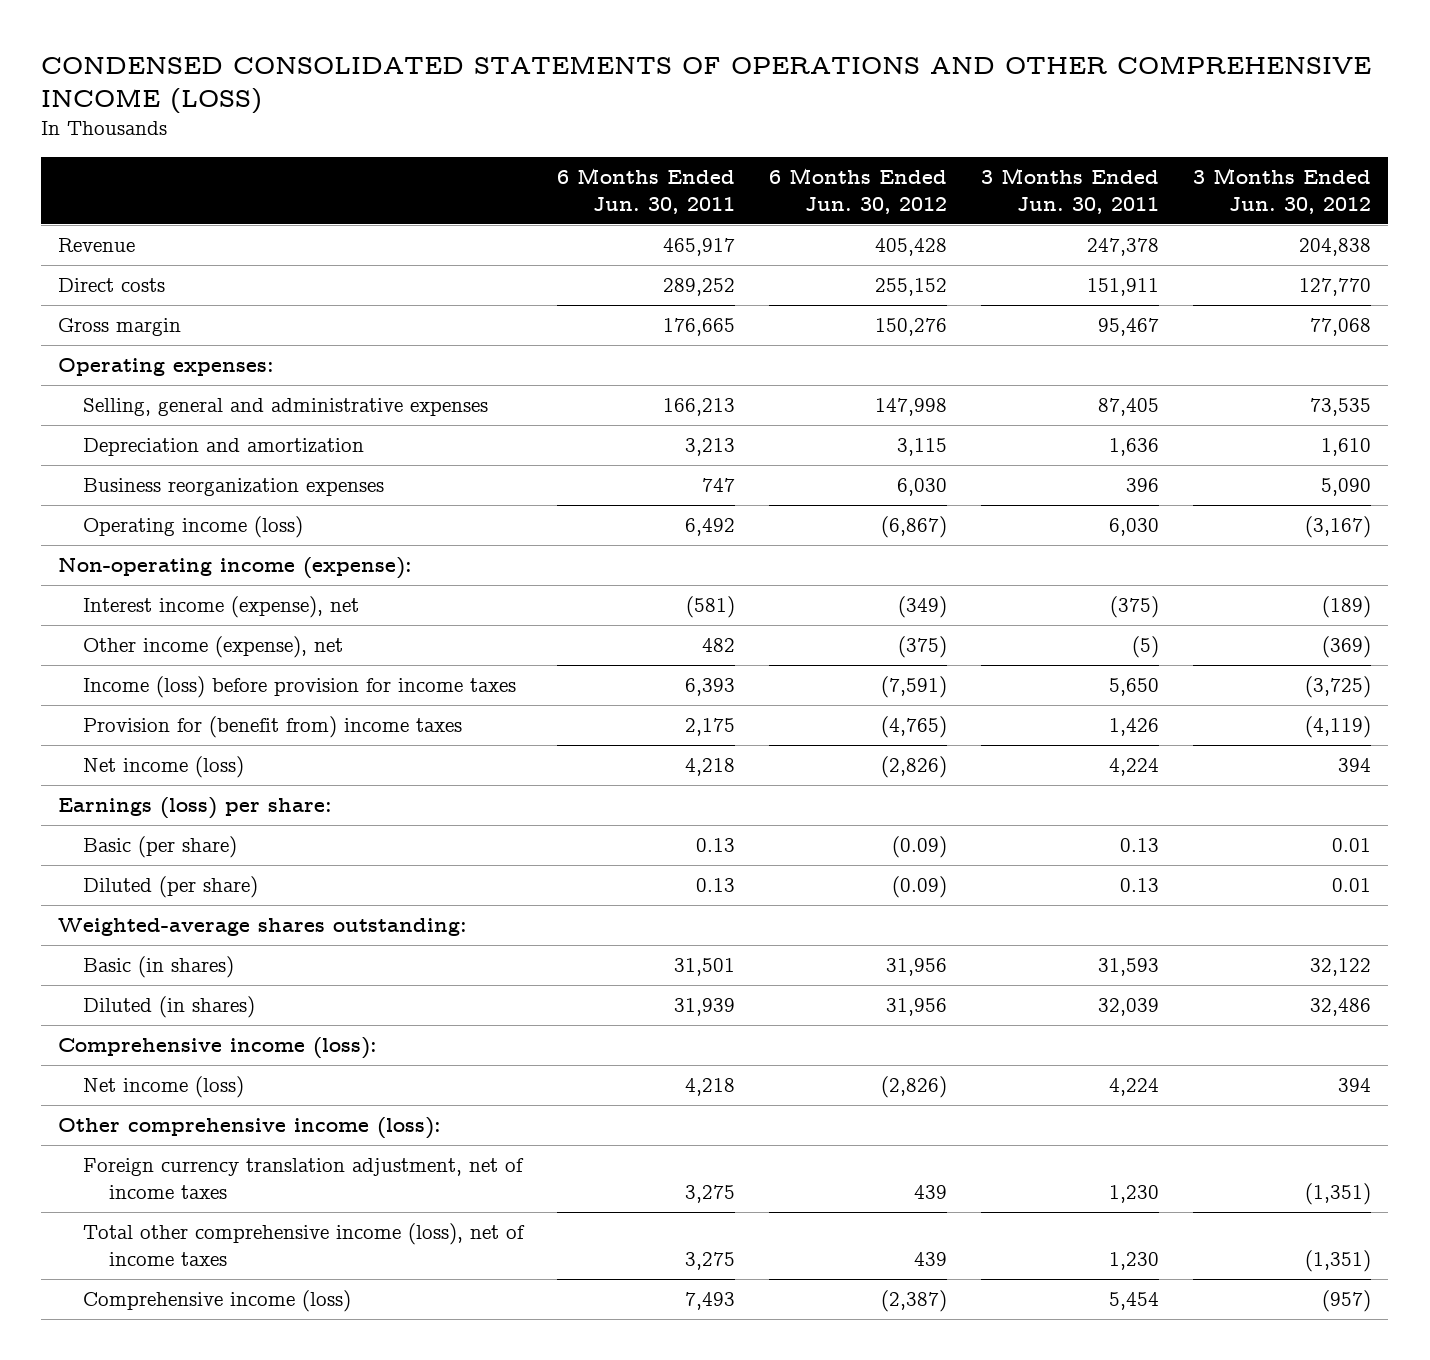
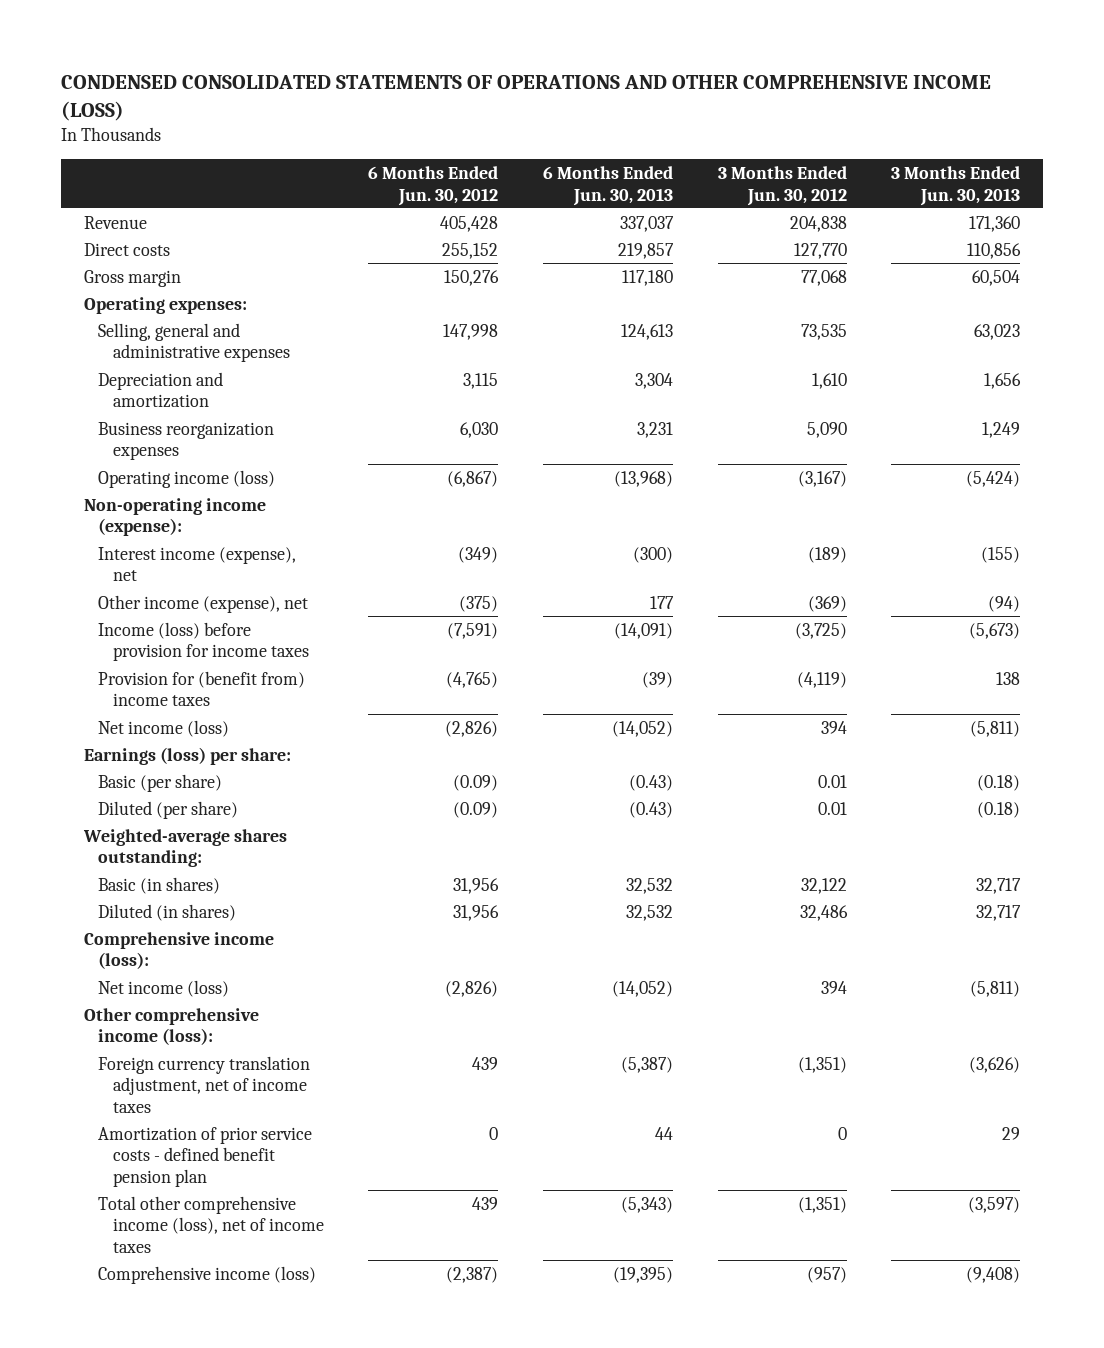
[557,167,736,215] 6 Months Ended Jun. 30, 2011 -> none
[981,167,1160,215] 3 Months Ended Jun. 30, 2011 -> none
none -> [543,165,674,206] 6 Months Ended Jun. 30, 2013
none -> [891,165,1021,206] 3 Months Ended Jun. 30, 2013
none -> [98,1126,313,1187] Amortization of prior service costs - defined benefit pension plan

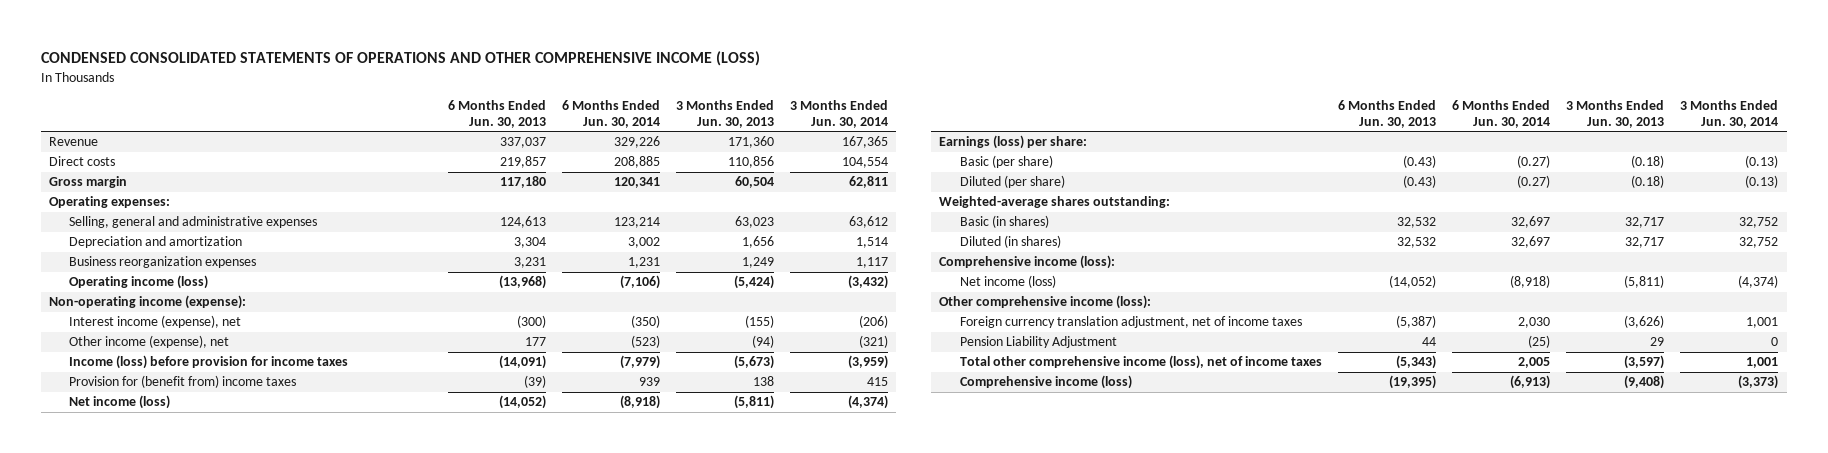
[368,165,499,206] 6 Months Ended Jun. 30, 2012 -> none
[717,165,847,206] 3 Months Ended Jun. 30, 2012 -> none
none -> [561,99,660,128] 6 Months Ended Jun. 30, 2014
none -> [790,99,889,128] 3 Months Ended Jun. 30, 2014
[98,1126,313,1187] Amortization of prior service costs - defined benefit pension plan -> [959,336,1117,349] Pension Liability Adjustment

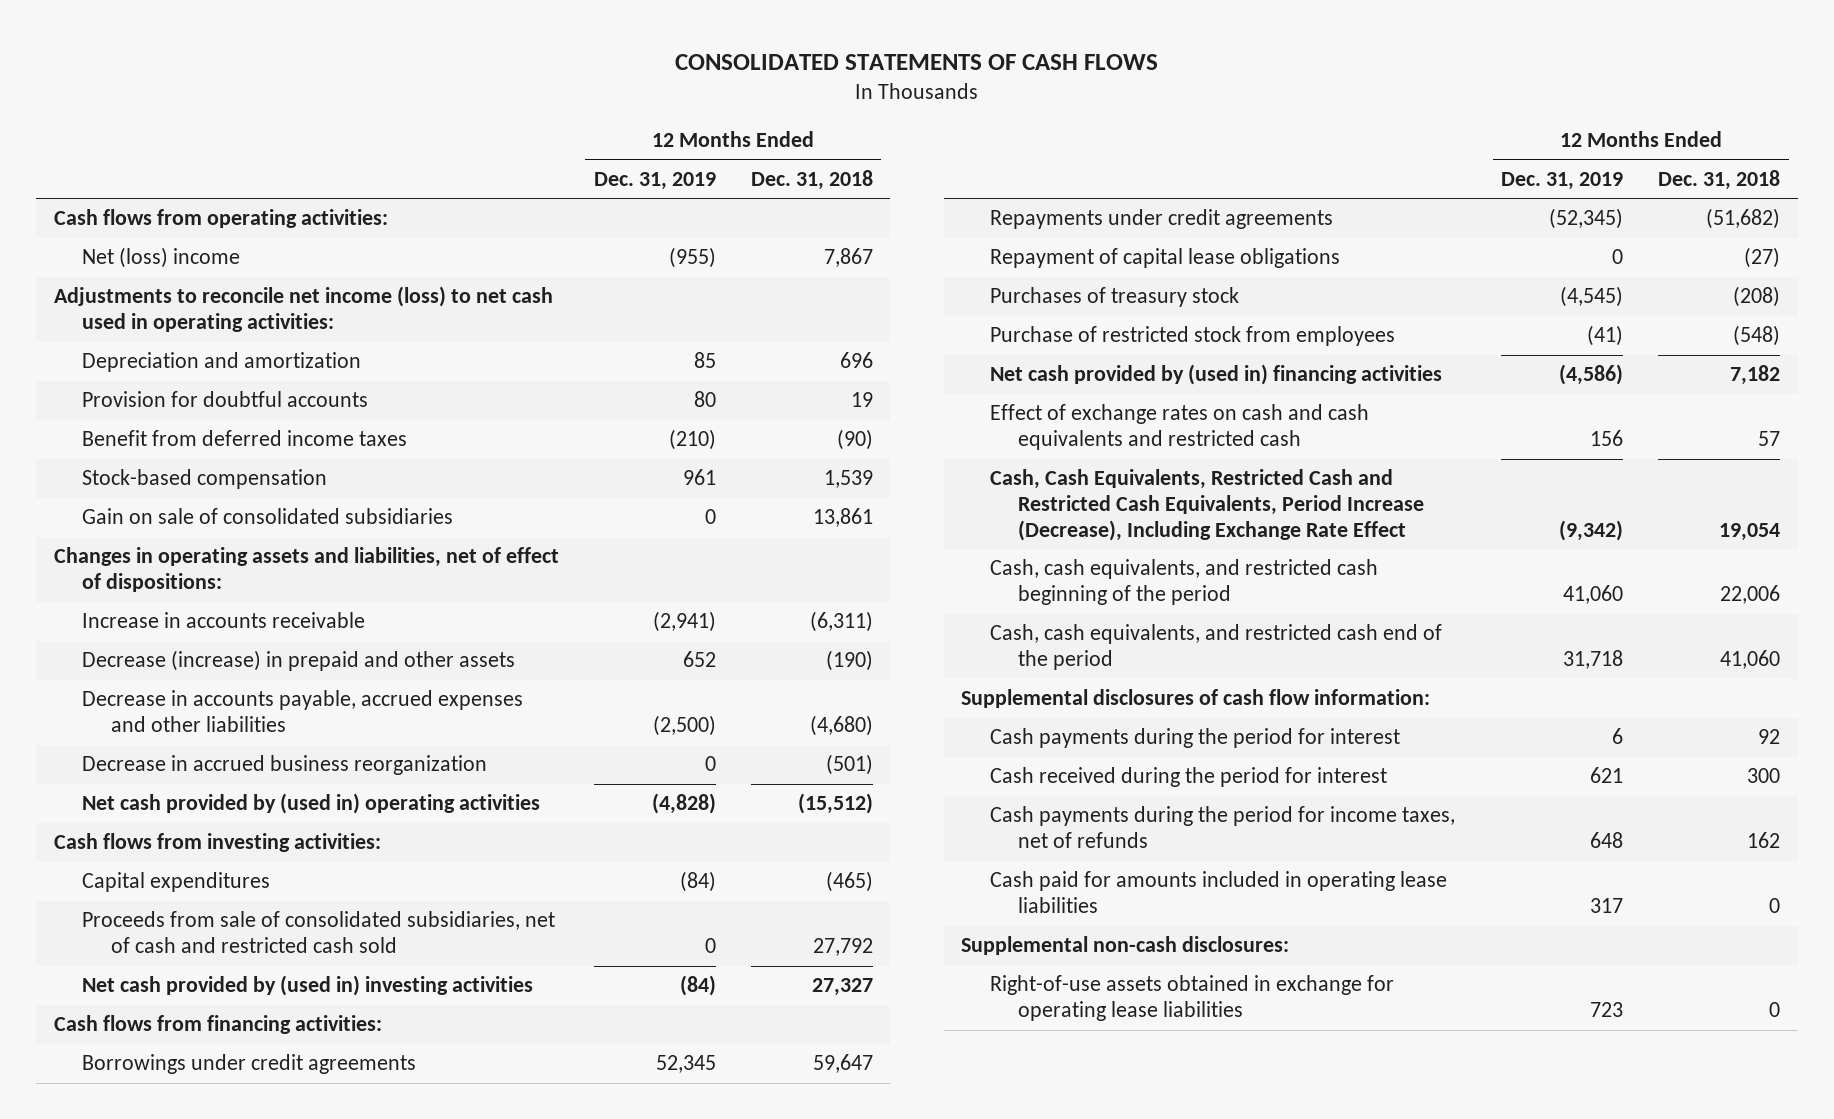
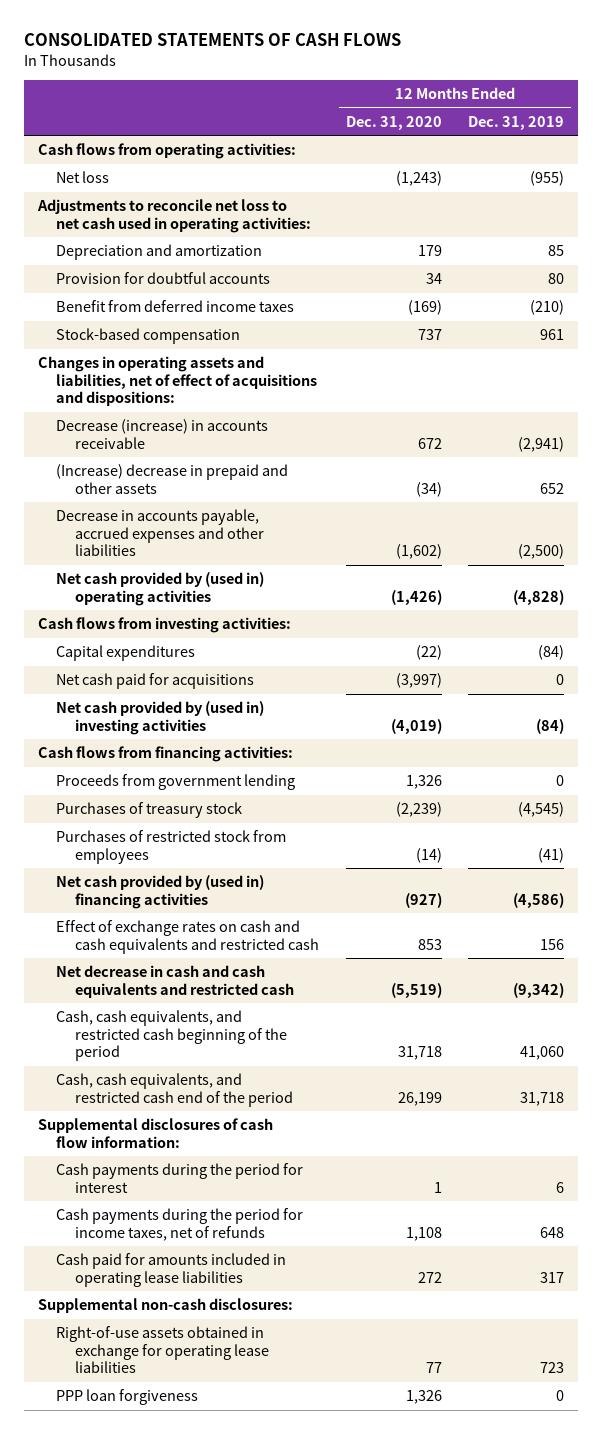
[750,169,873,190] Dec. 31, 2018 -> none
none -> [345,115,442,130] Dec. 31, 2020
[82,247,241,269] Net (loss) income -> [56,171,110,184] Net loss
[53,286,553,333] Adjustments to reconcile net income (loss) to net cash used in operating activities: -> [36,199,312,233] Adjustments to reconcile net loss to net cash used in operating activities:
[82,508,454,525] Gain on sale of consolidated subsidiaries -> none
[53,547,559,593] Changes in operating assets and liabilities, net of effect of dispositions: -> [37,356,318,407] Changes in operating assets and liabilities, net of effect of acquisitions and dispositions:
[82,612,366,629] Increase in accounts receivable -> [56,419,269,449] Decrease (increase) in accounts receivable
[82,650,516,672] Decrease (increase) in prepaid and other assets -> [56,464,289,494] (Increase) decrease in prepaid and other assets
[82,755,488,776] Decrease in accrued business reorganization -> none
[82,911,556,954] Proceeds from sale of consolidated subsidiaries, net of cash and restricted cash sold -> none
none -> [56,673,255,690] Net cash paid for acquisitions
[82,1054,417,1075] Borrowings under credit agreements -> none
[989,209,1333,230] Repayments under credit agreements -> none
[989,248,1340,269] Repayment of capital lease obligations -> none
none -> [56,774,296,791] Proceeds from government lending
[989,326,1395,347] Purchase of restricted stock from employees -> [56,830,287,864] Purchases of restricted stock from employees
[989,469,1425,541] Cash, Cash Equivalents, Restricted Cash and Restricted Cash Equivalents, Period Increase (Decrease), Including Exchange Rate Effect -> [56,965,294,998] Net decrease in cash and cash equivalents and restricted cash
[989,767,1387,788] Cash received during the period for interest -> none
none -> [56,1389,199,1406] PPP loan forgiveness

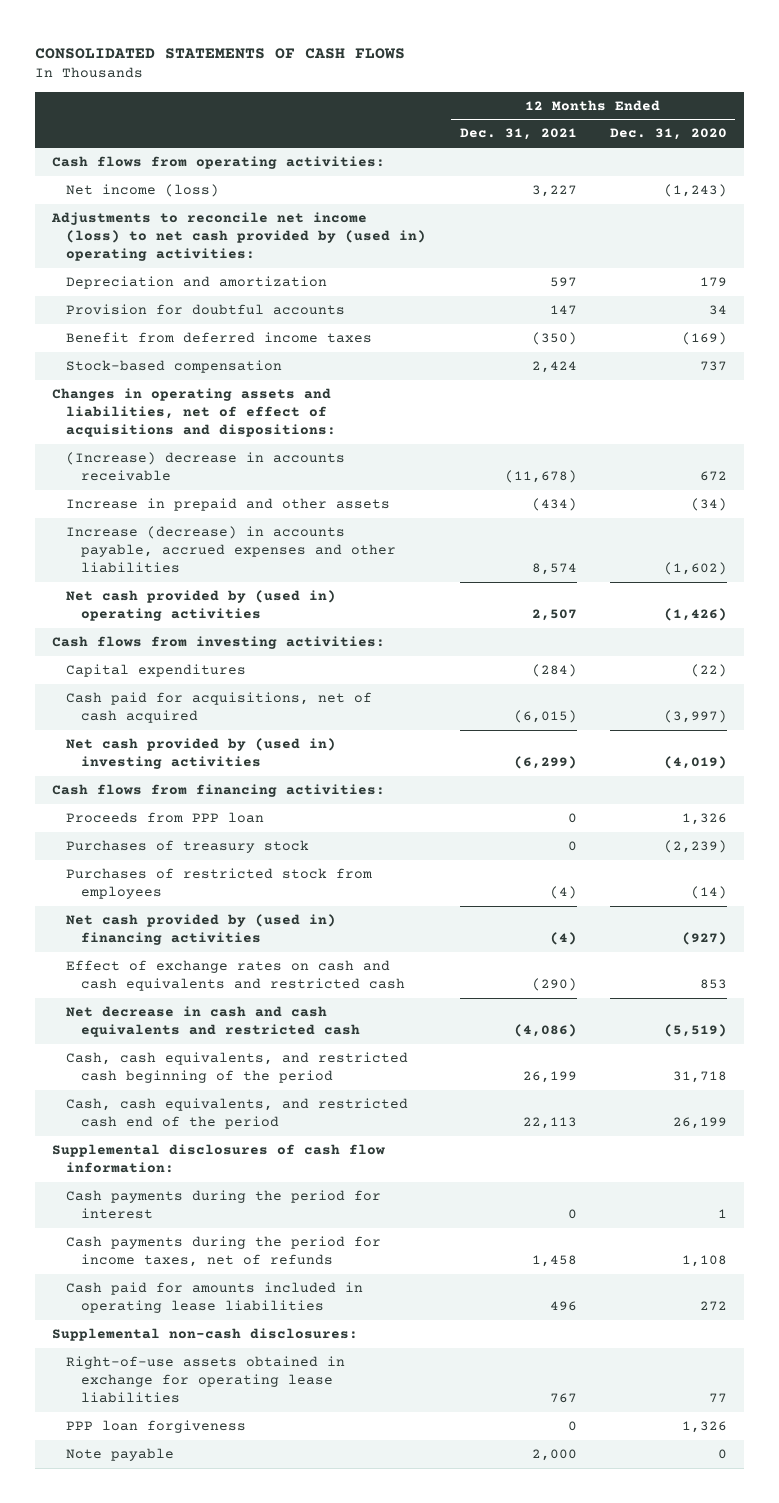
[468,115,565,130] Dec. 31, 2019 -> none
none -> [459,128,577,141] Dec. 31, 2021
[56,171,110,184] Net loss -> [66,184,220,198] Net income (loss)
[36,199,312,233] Adjustments to reconcile net loss to net cash used in operating activities: -> [50,212,427,262] Adjustments to reconcile net income (loss) to net cash provided by (used in) operating activities:
[56,419,269,449] Decrease (increase) in accounts receivable -> [66,452,346,482] (Increase) decrease in accounts receivable
[56,464,289,494] (Increase) decrease in prepaid and other assets -> [66,498,391,512] Increase in prepaid and other assets
[56,509,264,557] Decrease in accounts payable, accrued expenses and other liabilities -> [66,526,397,574] Increase (decrease) in accounts payable, accrued expenses and other liabilities
[56,673,255,690] Net cash paid for acquisitions -> [66,692,373,724] Cash paid for acquisitions, net of cash acquired
[56,774,296,791] Proceeds from government lending -> [66,812,265,824] Proceeds from PPP loan
none -> [66,1448,175,1462] Note payable

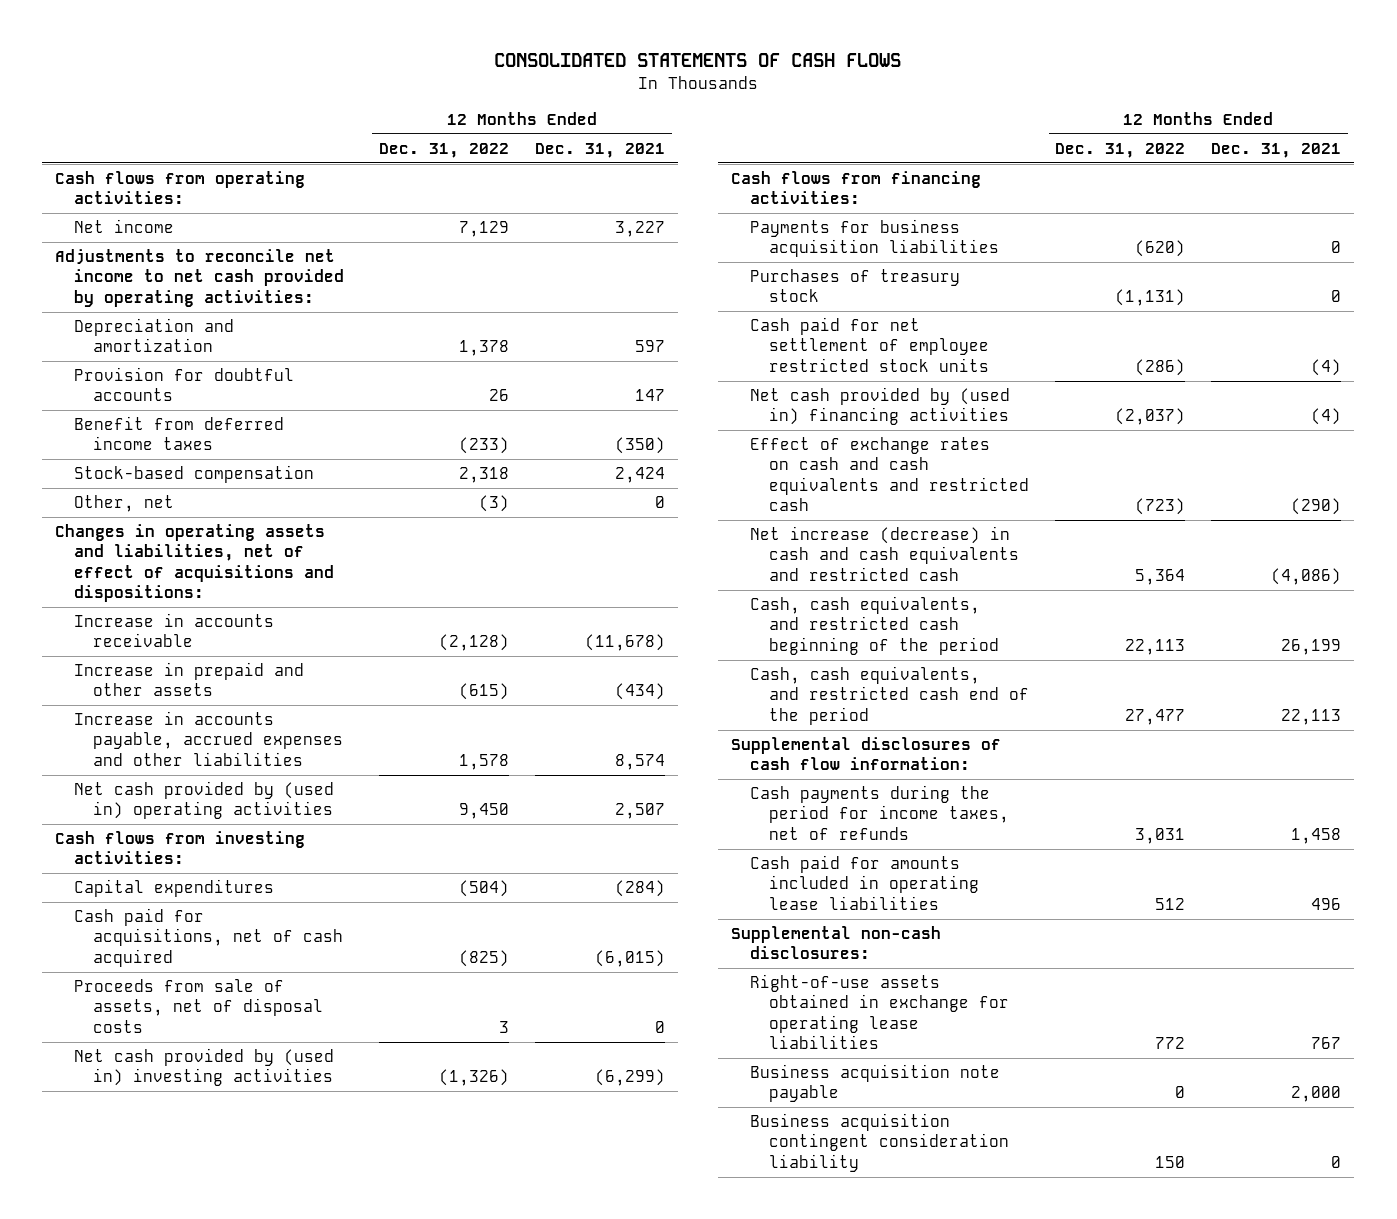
[610,128,728,141] Dec. 31, 2020 -> none
none -> [378,142,509,158] Dec. 31, 2022
[66,184,220,198] Net income (loss) -> [74,219,175,234] Net income
[50,212,427,262] Adjustments to reconcile net income (loss) to net cash provided by (used in) operating activities: -> [55,249,345,307] Adjustments to reconcile net income to net cash provided by operating activities:
none -> [74,495,175,513] Other, net
[66,452,346,482] (Increase) decrease in accounts receivable -> [74,613,275,648] Increase in accounts receivable
[66,526,397,574] Increase (decrease) in accounts payable, accrued expenses and other liabilities -> [74,711,343,766] Increase in accounts payable, accrued expenses and other liabilities
none -> [74,979,323,1033] Proceeds from sale of assets, net of disposal costs
[66,812,265,824] Proceeds from PPP loan -> none
none -> [750,219,999,258] Payments for business acquisition liabilities
[66,868,373,900] Purchases of restricted stock from employees -> [750,317,989,372] Cash paid for net settlement of employee restricted stock units
[66,1006,361,1038] Net decrease in cash and cash equivalents and restricted cash -> [750,526,1019,581] Net increase (decrease) in cash and cash equivalents and restricted cash
[66,1190,382,1220] Cash payments during the period for interest -> none
[66,1420,247,1434] PPP loan forgiveness -> none
[66,1448,175,1462] Note payable -> [750,1064,1001,1103] Business acquisition note payable
none -> [750,1113,1009,1172] Business acquisition contingent consideration liability

